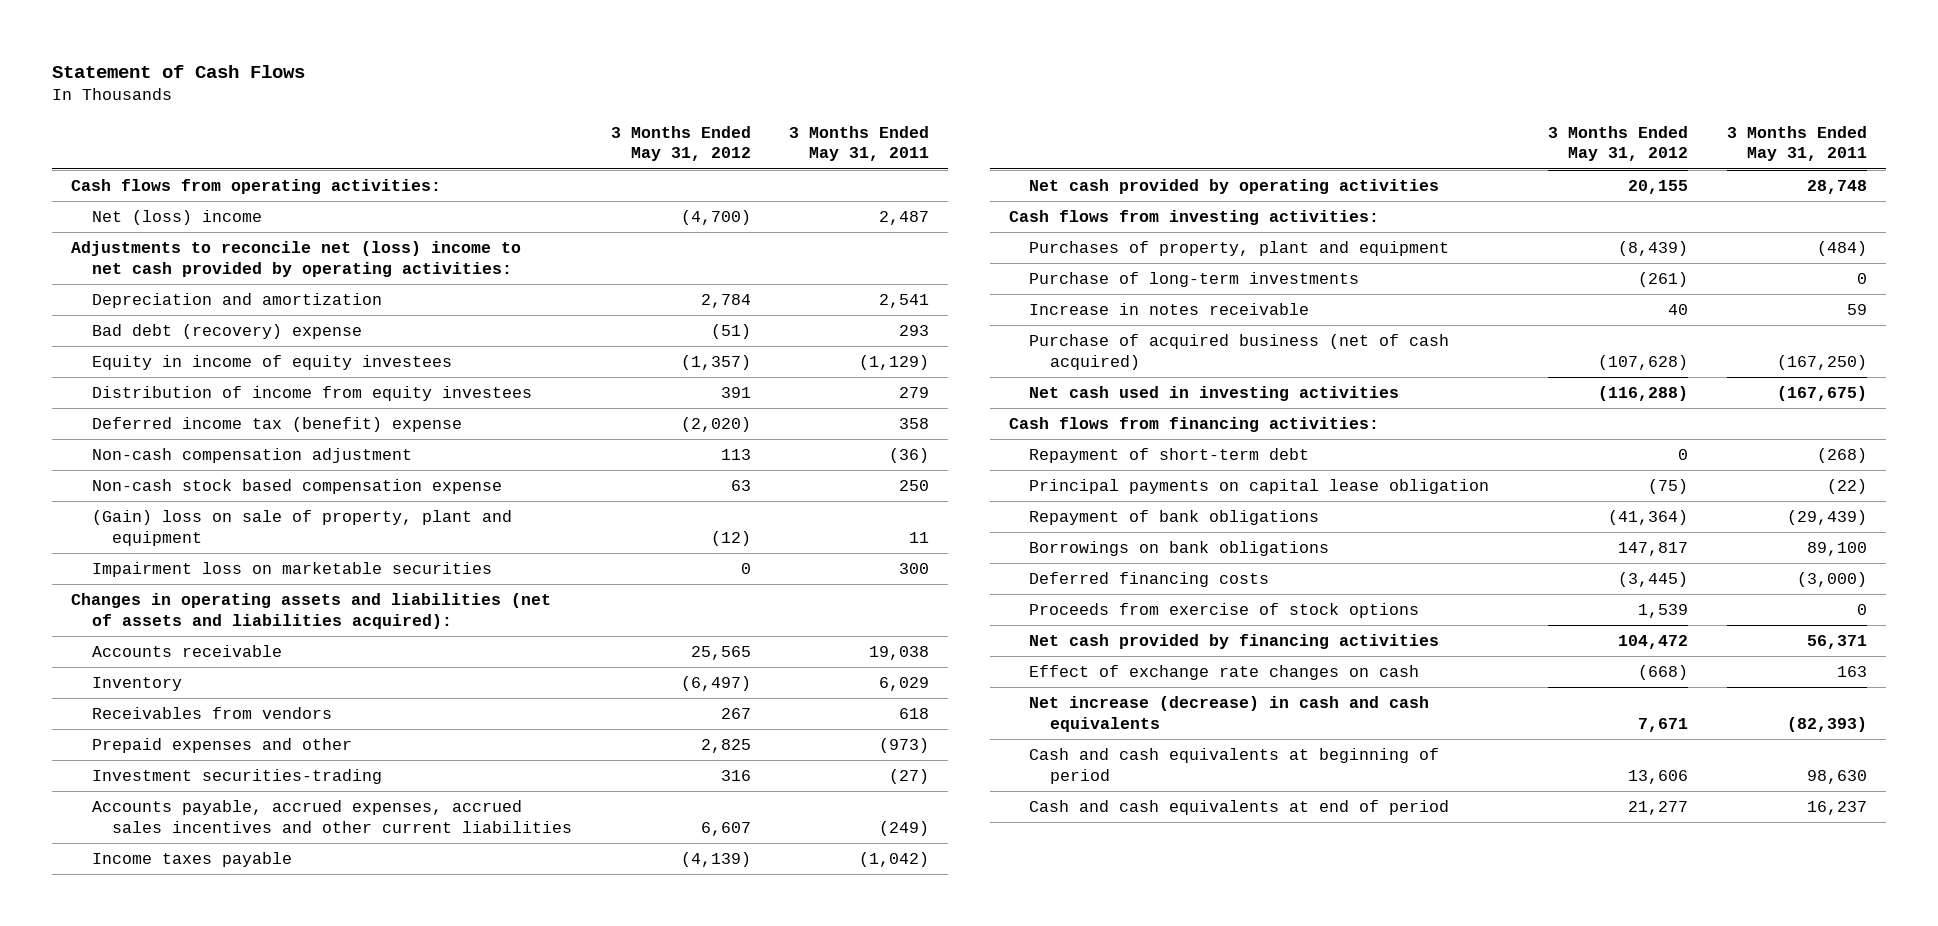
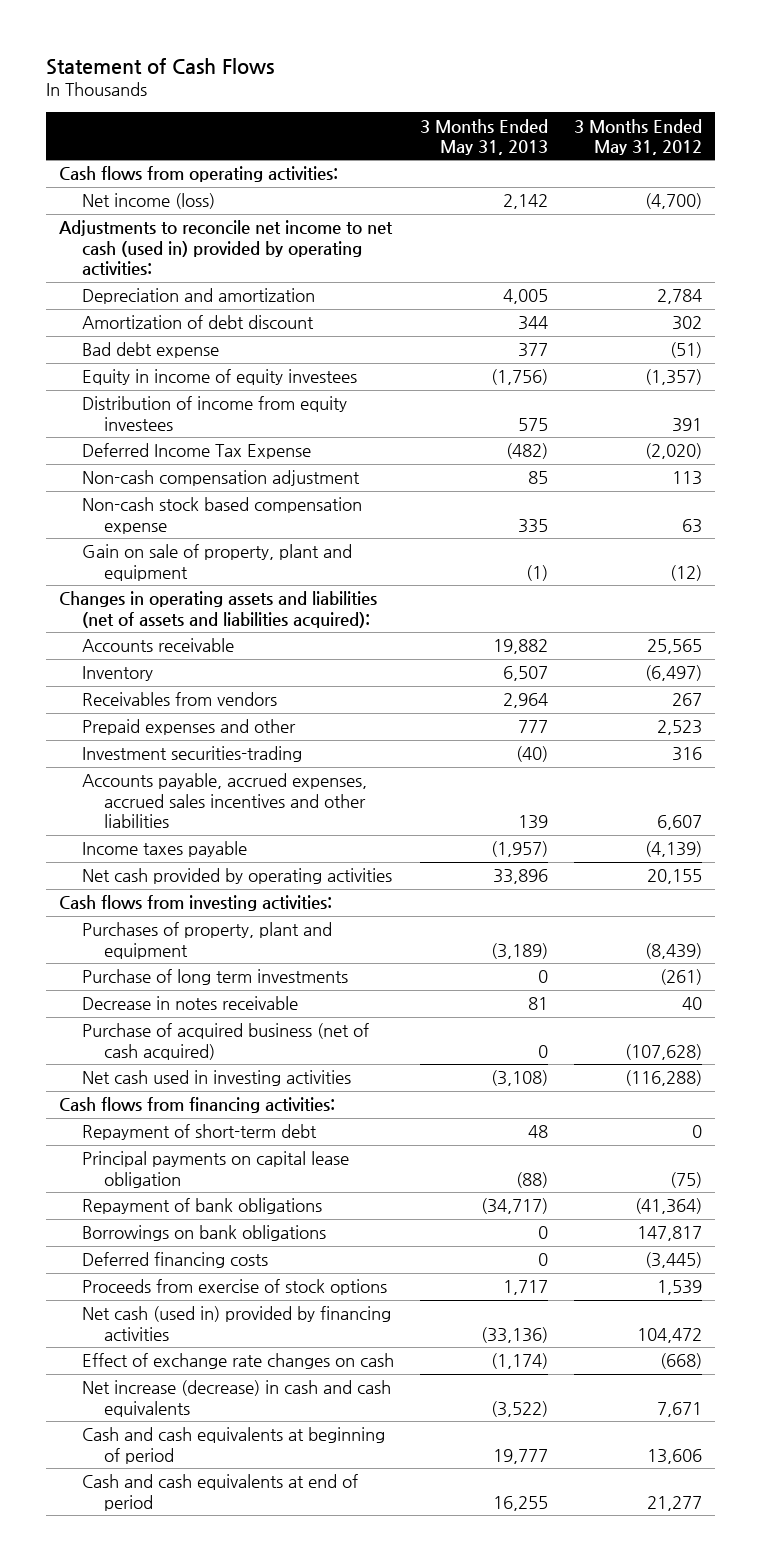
[789,125,930,162] 3 Months Ended May 31, 2011 -> none
none -> [419,118,548,156] 3 Months Ended May 31, 2013
[91,210,262,226] Net (loss) income -> [81,193,215,210] Net income (loss)
[71,241,522,277] Adjustments to reconcile net (loss) income to net cash provided by operating activities: -> [59,220,394,277] Adjustments to reconcile net income to net cash (used in) provided by operating activities:
none -> [81,315,314,330] Amortization of debt discount
[91,324,362,340] Bad debt (recovery) expense -> [81,342,219,359] Bad debt expense
[91,417,462,433] Deferred income tax (benefit) expense -> [81,443,311,460] Deferred Income Tax Expense
[91,562,492,578] Impairment loss on marketable securities -> none
[91,510,512,546] (Gain) loss on sale of property, plant and equipment -> [81,544,352,581] Gain on sale of property, plant and equipment
[700,739,751,754] 2,825 -> [656,720,702,736] 2,523
[91,800,573,833] Accounts payable, accrued expenses, accrued sales incentives and other current liabilities -> [81,773,367,829] Accounts payable, accrued expenses, accrued sales incentives and other liabilities
[1029,272,1360,288] Purchase of long-term investments -> [81,969,348,986] Purchase of long term investments
[1029,303,1310,316] Increase in notes receivable -> [81,996,298,1011] Decrease in notes receivable
[1029,634,1440,650] Net cash provided by financing activities -> [81,1306,391,1341] Net cash (used in) provided by financing activities

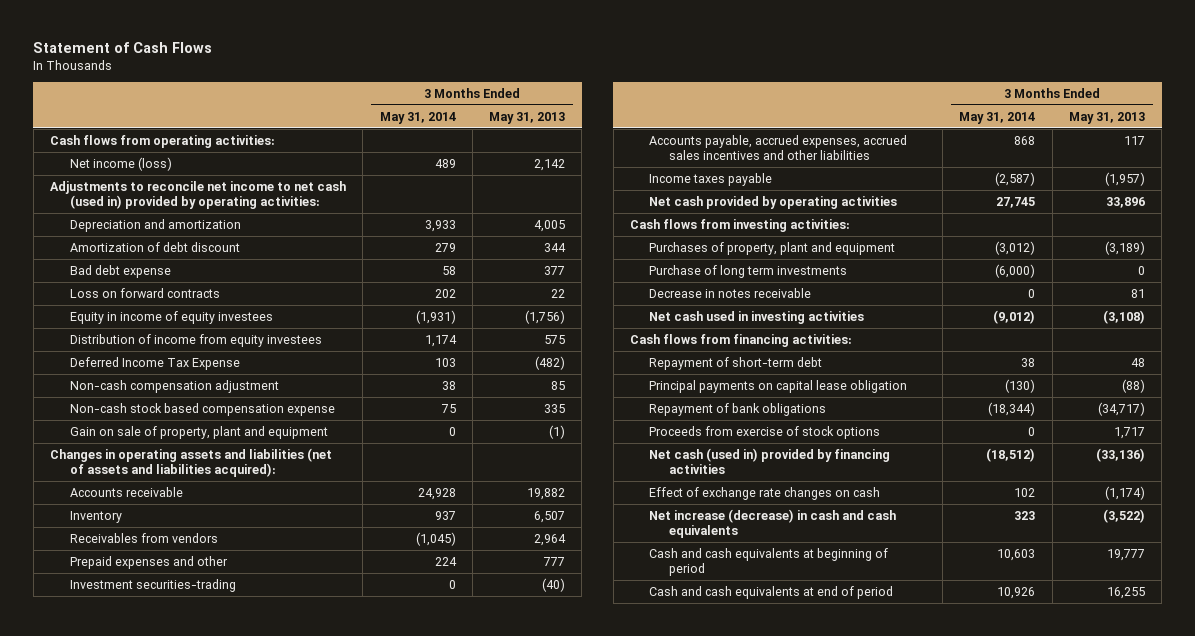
[573,118,702,156] 3 Months Ended May 31, 2012 -> none
none -> [379,111,456,124] May 31, 2014
none -> [69,287,220,298] Loss on forward contracts
[517,815,548,830] 139 -> [1123,135,1145,145] 117
[81,1023,369,1060] Purchase of acquired business (net of cash acquired) -> none
[81,1225,326,1242] Borrowings on bank obligations -> none
[81,1252,268,1269] Deferred financing costs -> none

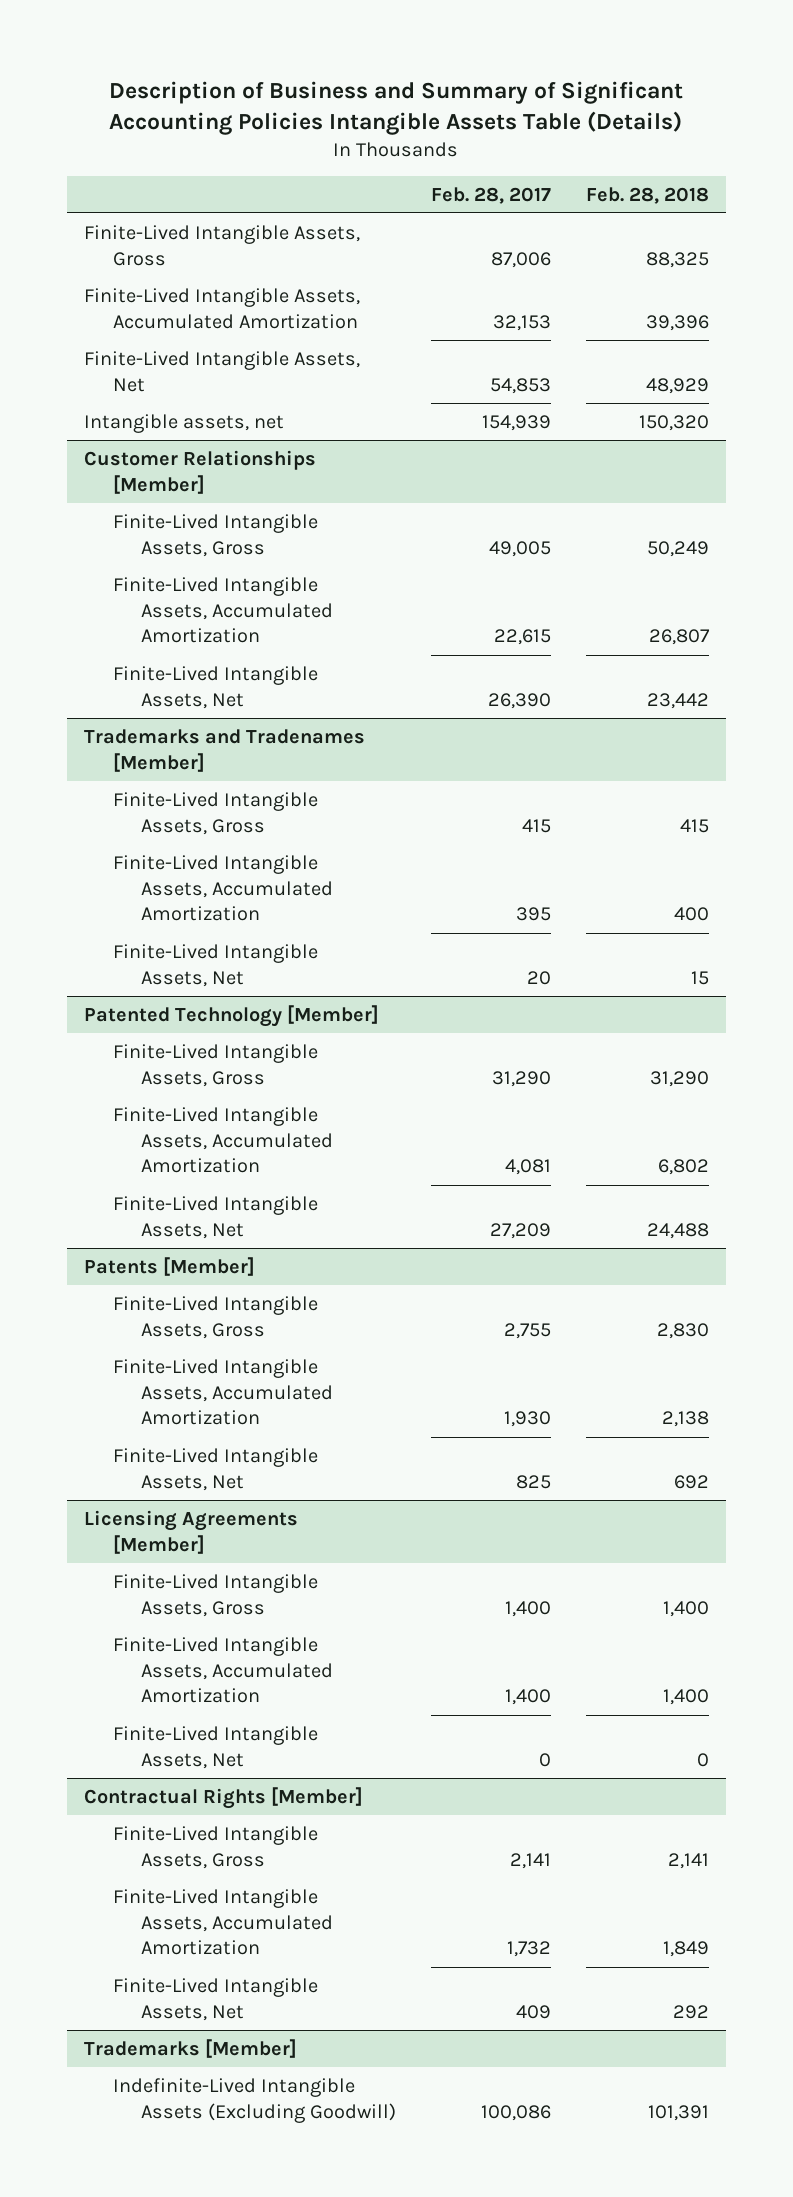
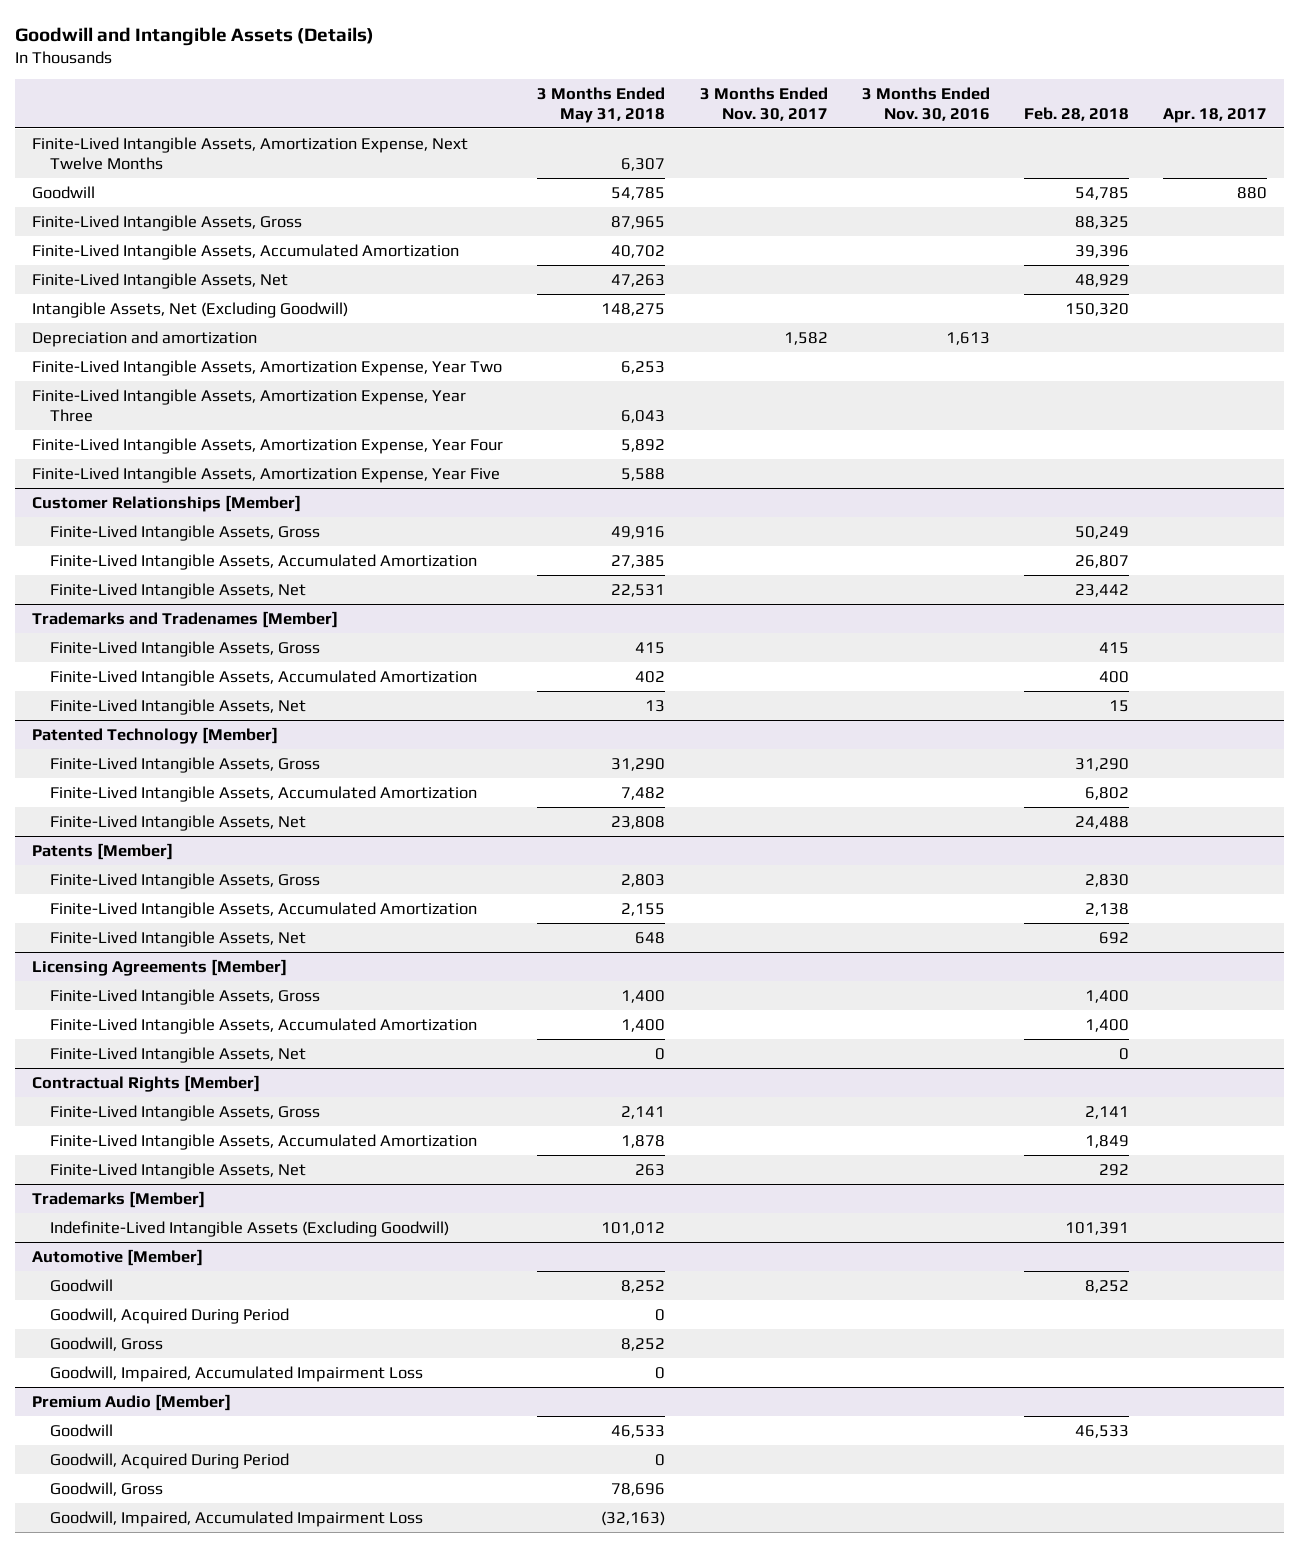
[109,80,684,135] Description of Business and Summary of Significant Accounting Policies Intangible Assets Table (Details) -> [14,26,374,46] Goodwill and Intangible Assets (Details)
[430,186,551,204] Feb. 28, 2017 -> none
none -> [537,86,666,123] 3 Months Ended May 31, 2018
none -> [699,86,828,121] 3 Months Ended Nov. 30, 2017
none -> [861,86,990,121] 3 Months Ended Nov. 30, 2016
none -> [1163,107,1268,123] Apr. 18, 2017
none -> [32,136,469,170] Finite-Lived Intangible Assets, Amortization Expense, Next Twelve Months
none -> [32,185,96,199] Goodwill
[84,413,285,433] Intangible assets, net -> [32,301,349,318] Intangible Assets, Net (Excluding Goodwill)
none -> [32,330,258,347] Depreciation and amortization
none -> [32,359,503,376] Finite-Lived Intangible Assets, Amortization Expense, Year Two
none -> [32,388,467,422] Finite-Lived Intangible Assets, Amortization Expense, Year Three
none -> [32,437,504,454] Finite-Lived Intangible Assets, Amortization Expense, Year Four
none -> [32,466,501,483] Finite-Lived Intangible Assets, Amortization Expense, Year Five
none -> [32,1248,204,1266] Automotive [Member]
none -> [49,1278,113,1292] Goodwill
none -> [49,1307,289,1324] Goodwill, Acquired During Period
none -> [49,1336,163,1351] Goodwill, Gross
none -> [49,1365,423,1382] Goodwill, Impaired, Accumulated Impairment Loss
none -> [32,1393,232,1411] Premium Audio [Member]
none -> [49,1423,113,1437] Goodwill
none -> [49,1452,289,1469] Goodwill, Acquired During Period
none -> [49,1481,163,1496] Goodwill, Gross
none -> [49,1510,423,1527] Goodwill, Impaired, Accumulated Impairment Loss

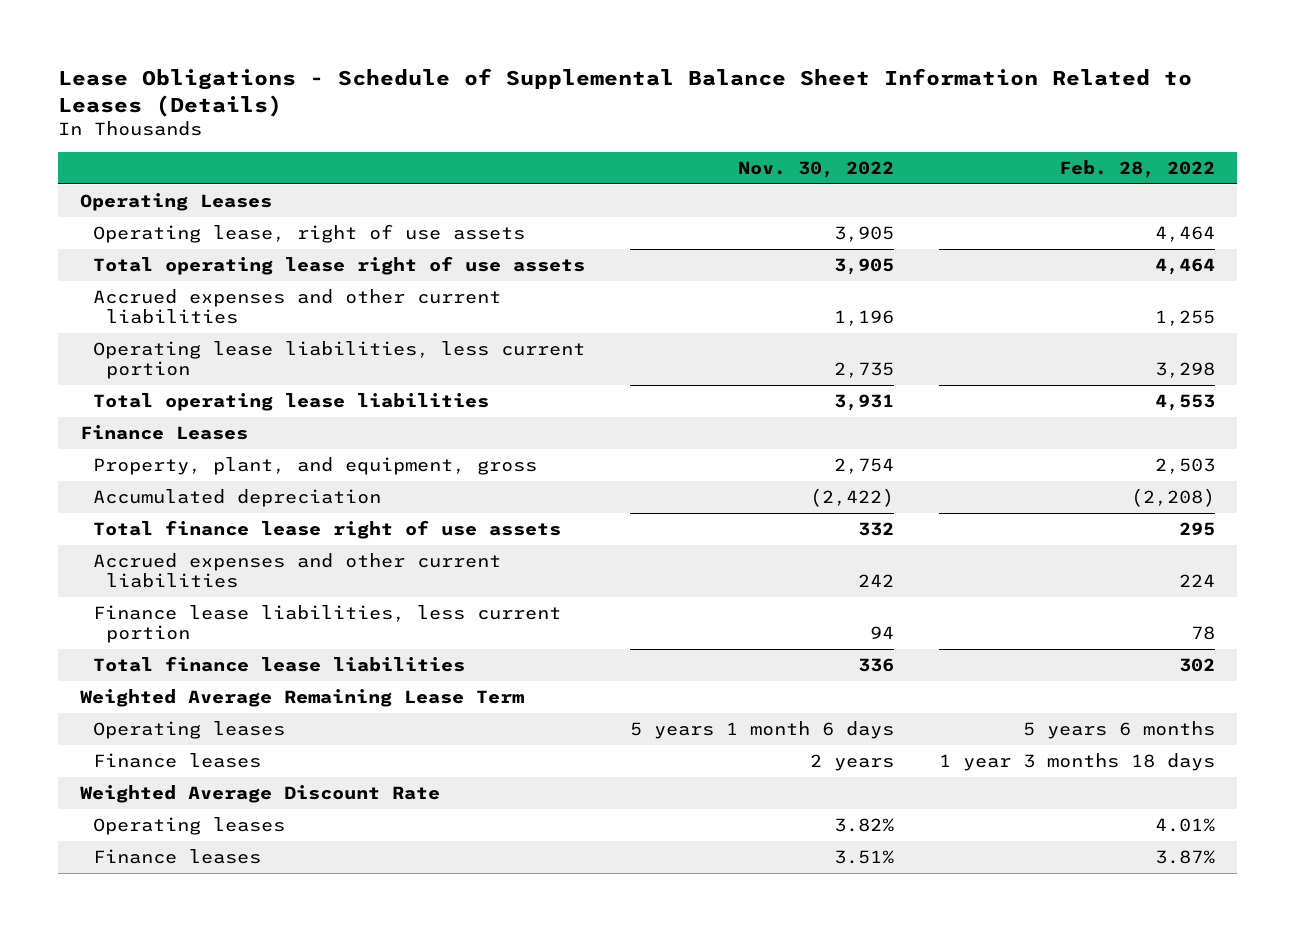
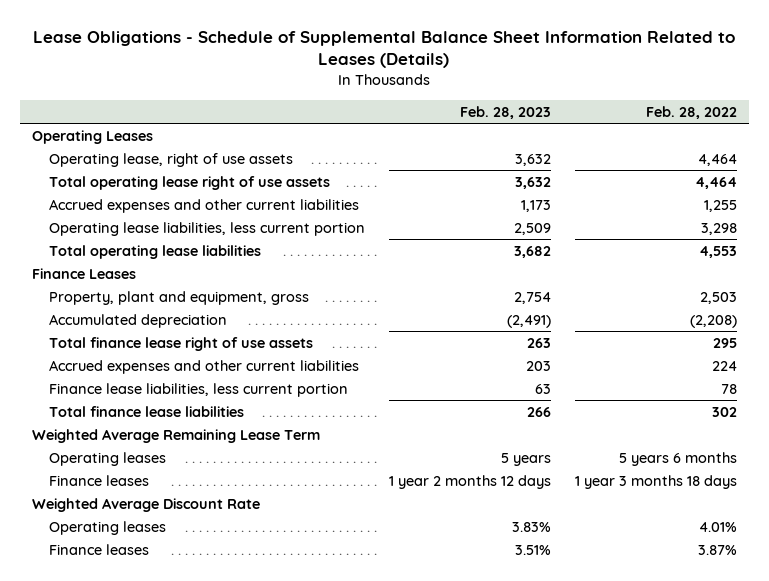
[738,161,895,179] Nov. 30, 2022 -> none
none -> [460,105,552,119] Feb. 28, 2023
[93,456,538,475] Property, plant, and equipment, gross -> [49,290,310,305] Property, plant and equipment, gross

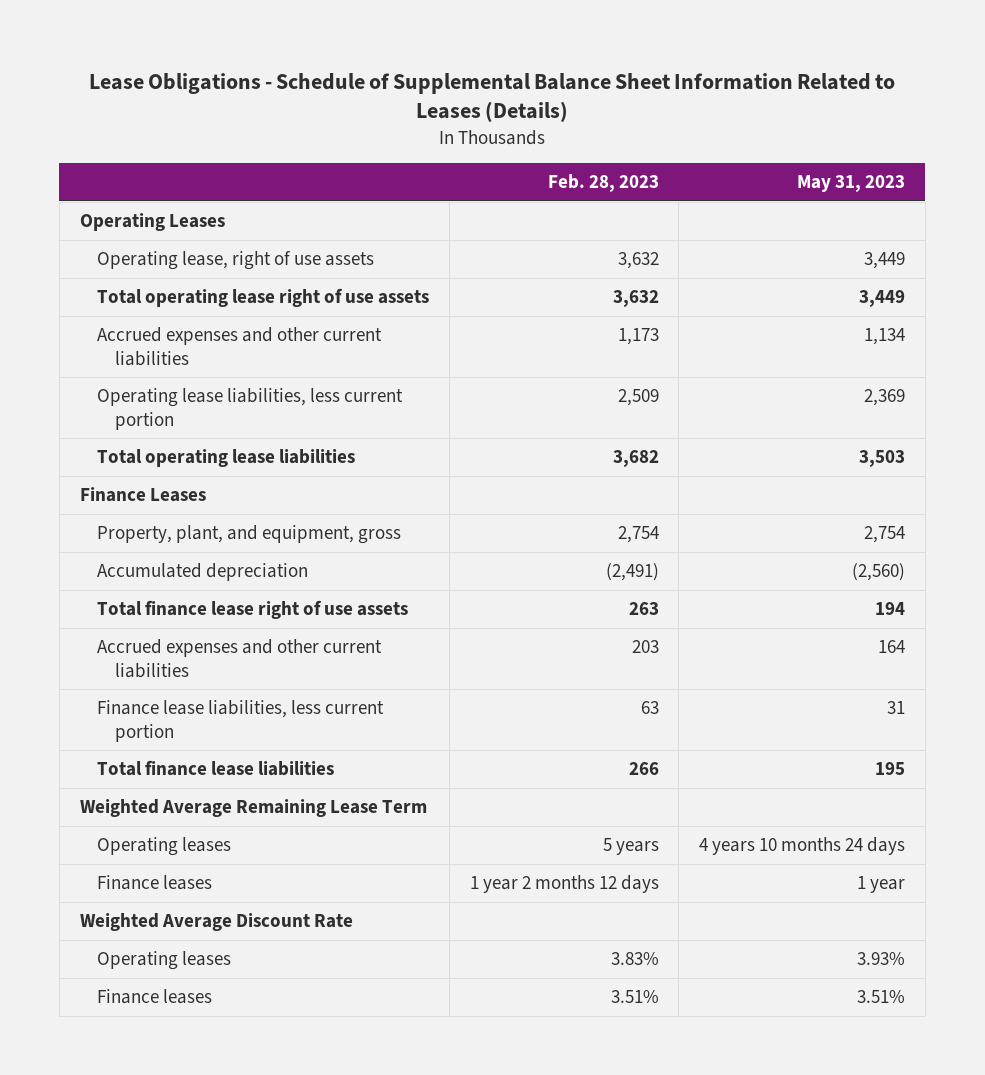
[645,105,737,119] Feb. 28, 2022 -> none
none -> [797,175,906,193] May 31, 2023
[49,290,310,305] Property, plant and equipment, gross -> [97,525,402,545] Property, plant, and equipment, gross

